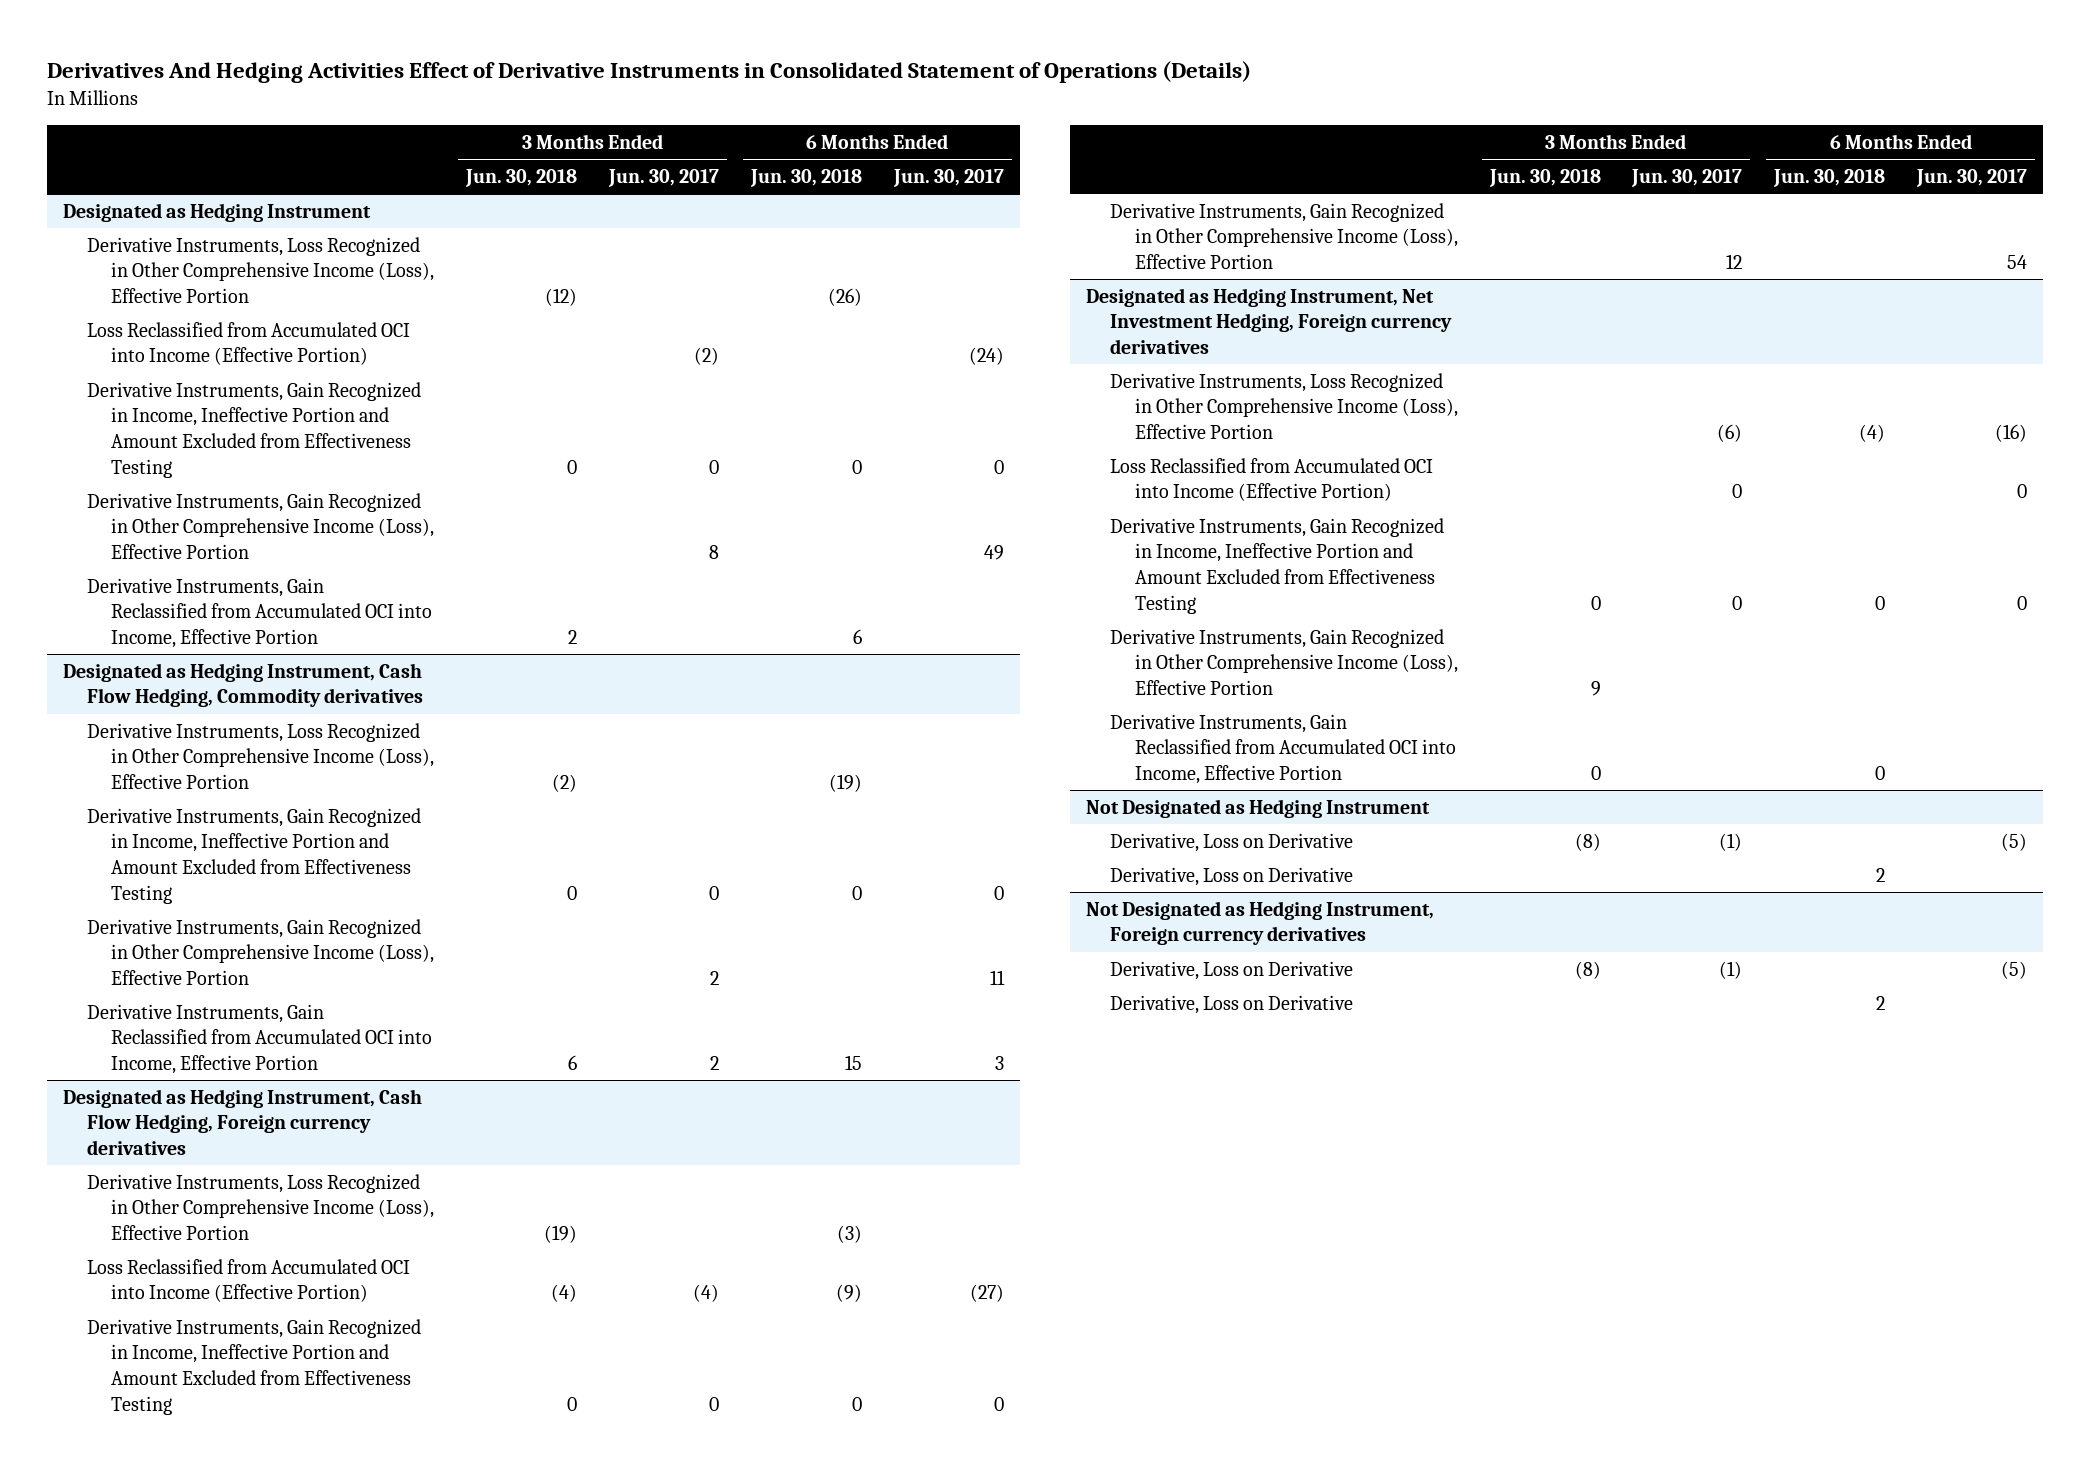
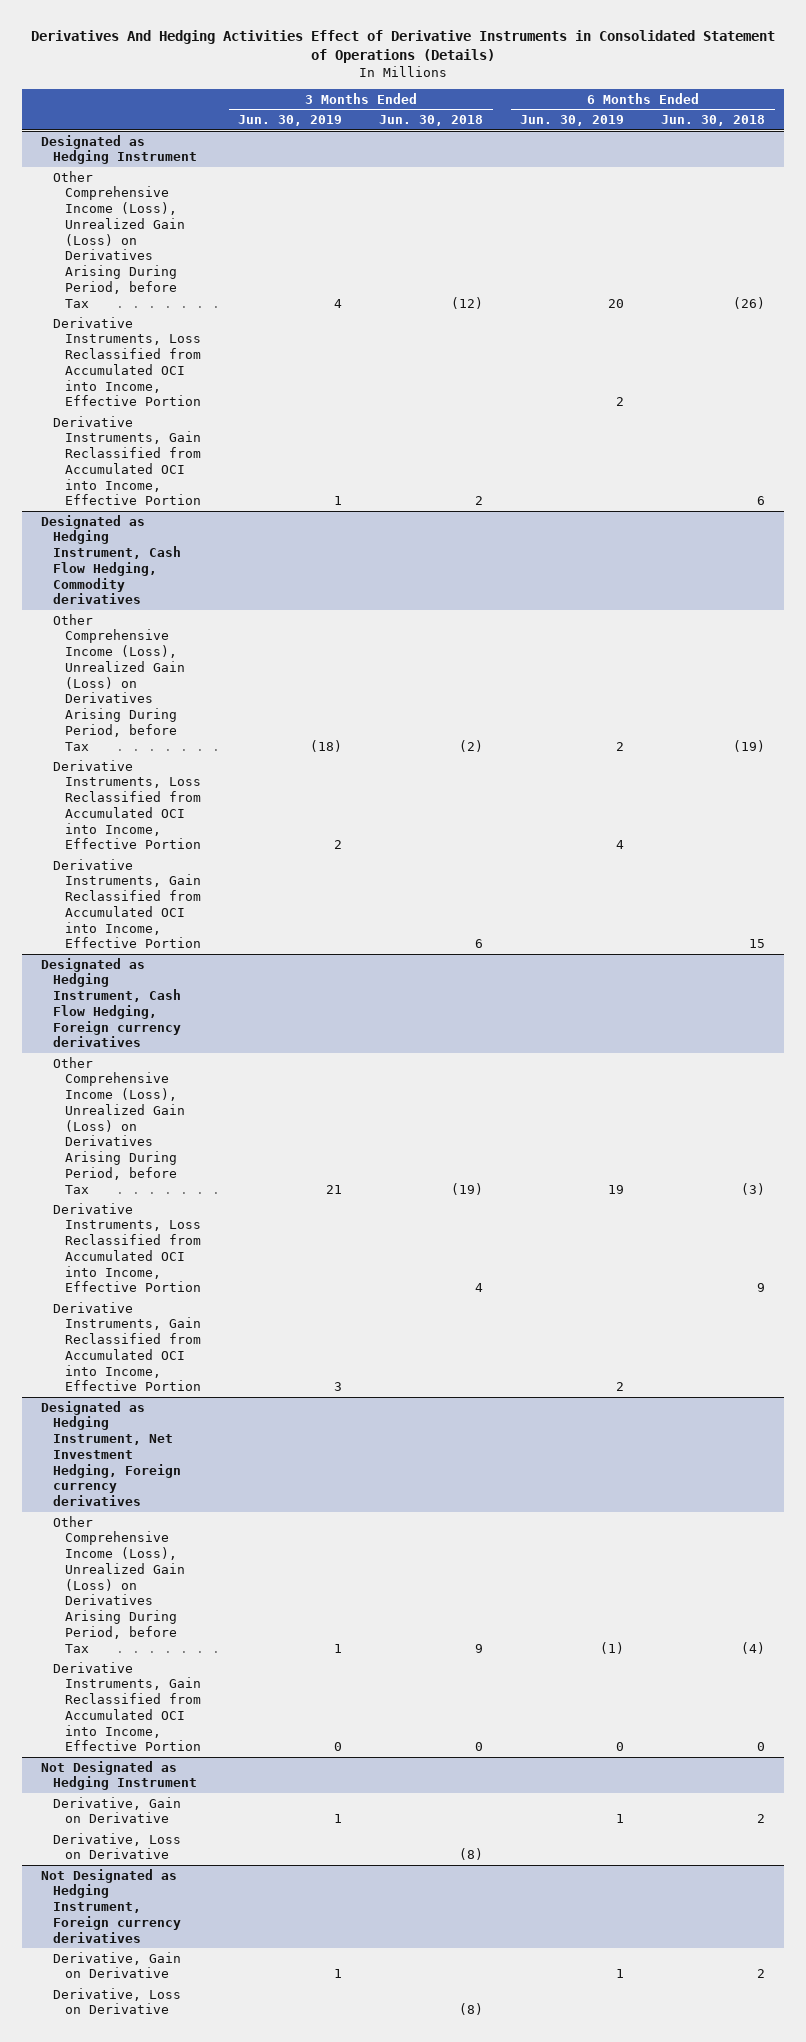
[608,169,720,188] Jun. 30, 2017 -> none
[892,169,1004,188] Jun. 30, 2017 -> none
none -> [238,115,343,127] Jun. 30, 2019
none -> [520,115,625,127] Jun. 30, 2019
[87,381,422,478] Derivative Instruments, Gain Recognized in Income, Ineffective Portion and Amount Excluded from Effectiveness Testing -> none
[87,492,435,560] Derivative Instruments, Gain Recognized in Other Comprehensive Income (Loss), Effective Portion -> none
[87,236,435,304] Derivative Instruments, Loss Recognized in Other Comprehensive Income (Loss), Effective Portion -> [52,170,186,308] Other Comprehensive Income (Loss), Unrealized Gain (Loss) on Derivatives Arising During Period, before Tax
[87,321,411,366] Loss Reclassified from Accumulated OCI into Income (Effective Portion) -> [52,316,202,407] Derivative Instruments, Loss Reclassified from Accumulated OCI into Income, Effective Portion
[87,807,422,904] Derivative Instruments, Gain Recognized in Income, Ineffective Portion and Amount Excluded from Effectiveness Testing -> none
[87,918,435,986] Derivative Instruments, Gain Recognized in Other Comprehensive Income (Loss), Effective Portion -> none
[87,722,435,790] Derivative Instruments, Loss Recognized in Other Comprehensive Income (Loss), Effective Portion -> [52,613,186,751] Other Comprehensive Income (Loss), Unrealized Gain (Loss) on Derivatives Arising During Period, before Tax
none -> [52,759,202,850] Derivative Instruments, Loss Reclassified from Accumulated OCI into Income, Effective Portion
[87,1318,422,1415] Derivative Instruments, Gain Recognized in Income, Ineffective Portion and Amount Excluded from Effectiveness Testing -> none
[1110,202,1458,270] Derivative Instruments, Gain Recognized in Other Comprehensive Income (Loss), Effective Portion -> none
[87,1173,435,1241] Derivative Instruments, Loss Recognized in Other Comprehensive Income (Loss), Effective Portion -> [52,1056,186,1194] Other Comprehensive Income (Loss), Unrealized Gain (Loss) on Derivatives Arising During Period, before Tax
[87,1258,411,1303] Loss Reclassified from Accumulated OCI into Income (Effective Portion) -> [52,1202,202,1293] Derivative Instruments, Loss Reclassified from Accumulated OCI into Income, Effective Portion
[551,1284,578,1303] (4) -> [475,1283,484,1293] 4
[836,1284,863,1303] (9) -> [757,1283,766,1293] 9
none -> [52,1301,202,1392] Derivative Instruments, Gain Reclassified from Accumulated OCI into Income, Effective Portion
[1110,372,1458,440] Derivative Instruments, Loss Recognized in Other Comprehensive Income (Loss), Effective Portion -> none
[1110,457,1434,502] Loss Reclassified from Accumulated OCI into Income (Effective Portion) -> none
[1110,517,1445,614] Derivative Instruments, Gain Recognized in Income, Ineffective Portion and Amount Excluded from Effectiveness Testing -> none
[1110,628,1458,696] Derivative Instruments, Gain Recognized in Other Comprehensive Income (Loss), Effective Portion -> none
none -> [52,1515,186,1653] Other Comprehensive Income (Loss), Unrealized Gain (Loss) on Derivatives Arising During Period, before Tax
none -> [52,1796,181,1824] Derivative, Gain on Derivative
[1110,866,1354,886] Derivative, Loss on Derivative -> none
none -> [52,1951,181,1979] Derivative, Gain on Derivative
[1110,994,1354,1014] Derivative, Loss on Derivative -> none

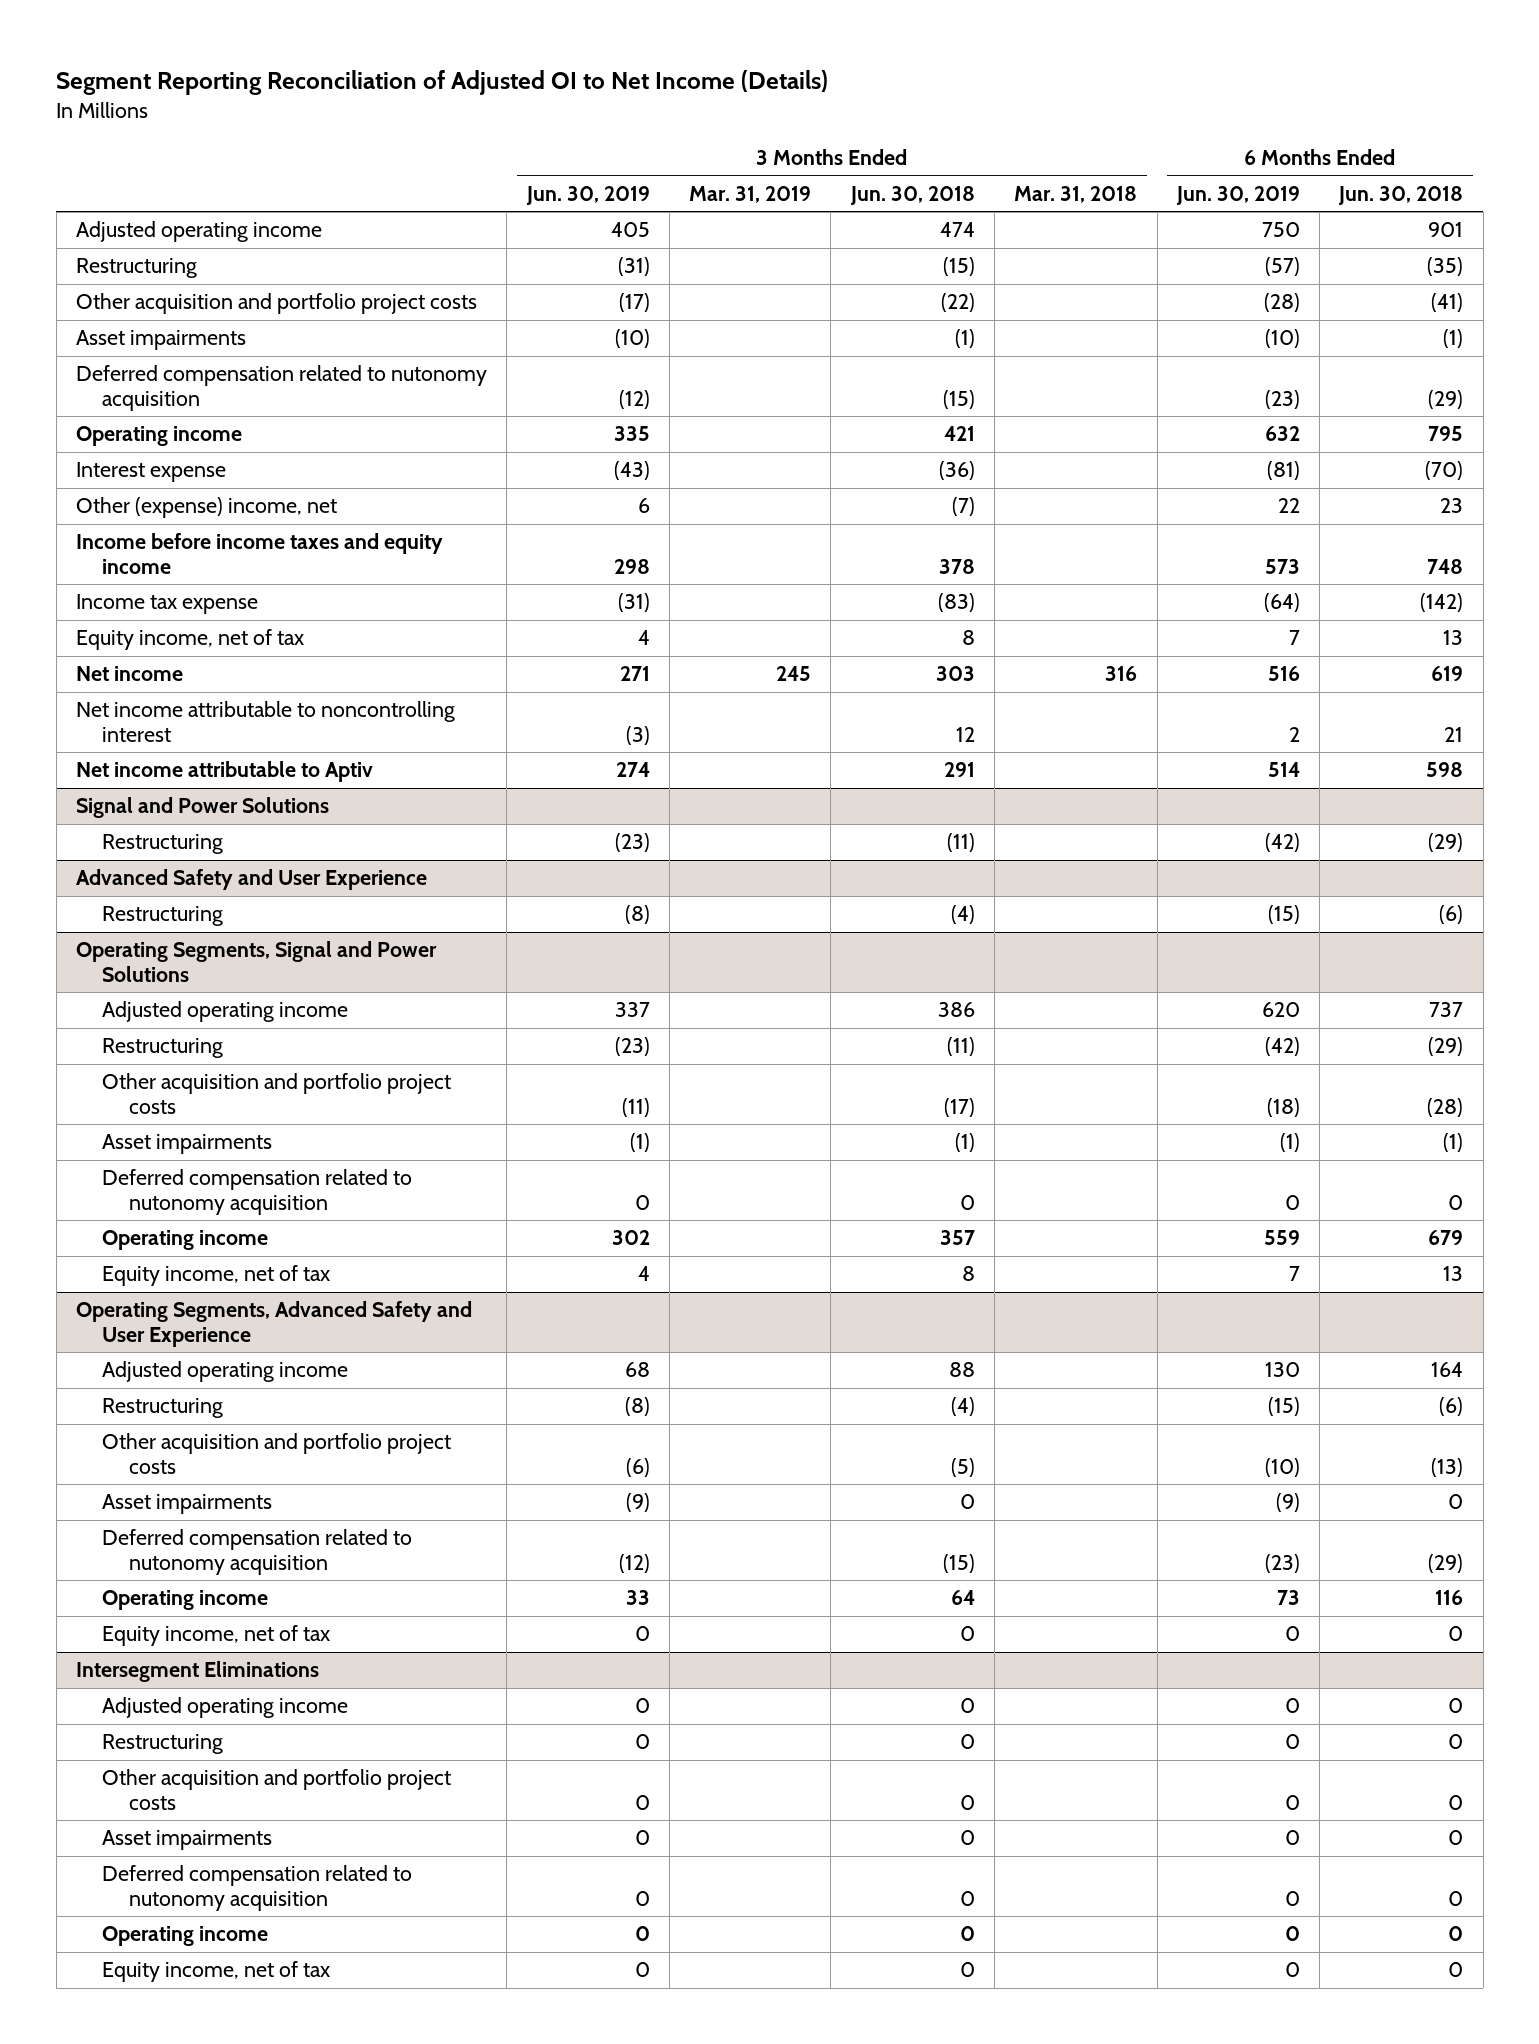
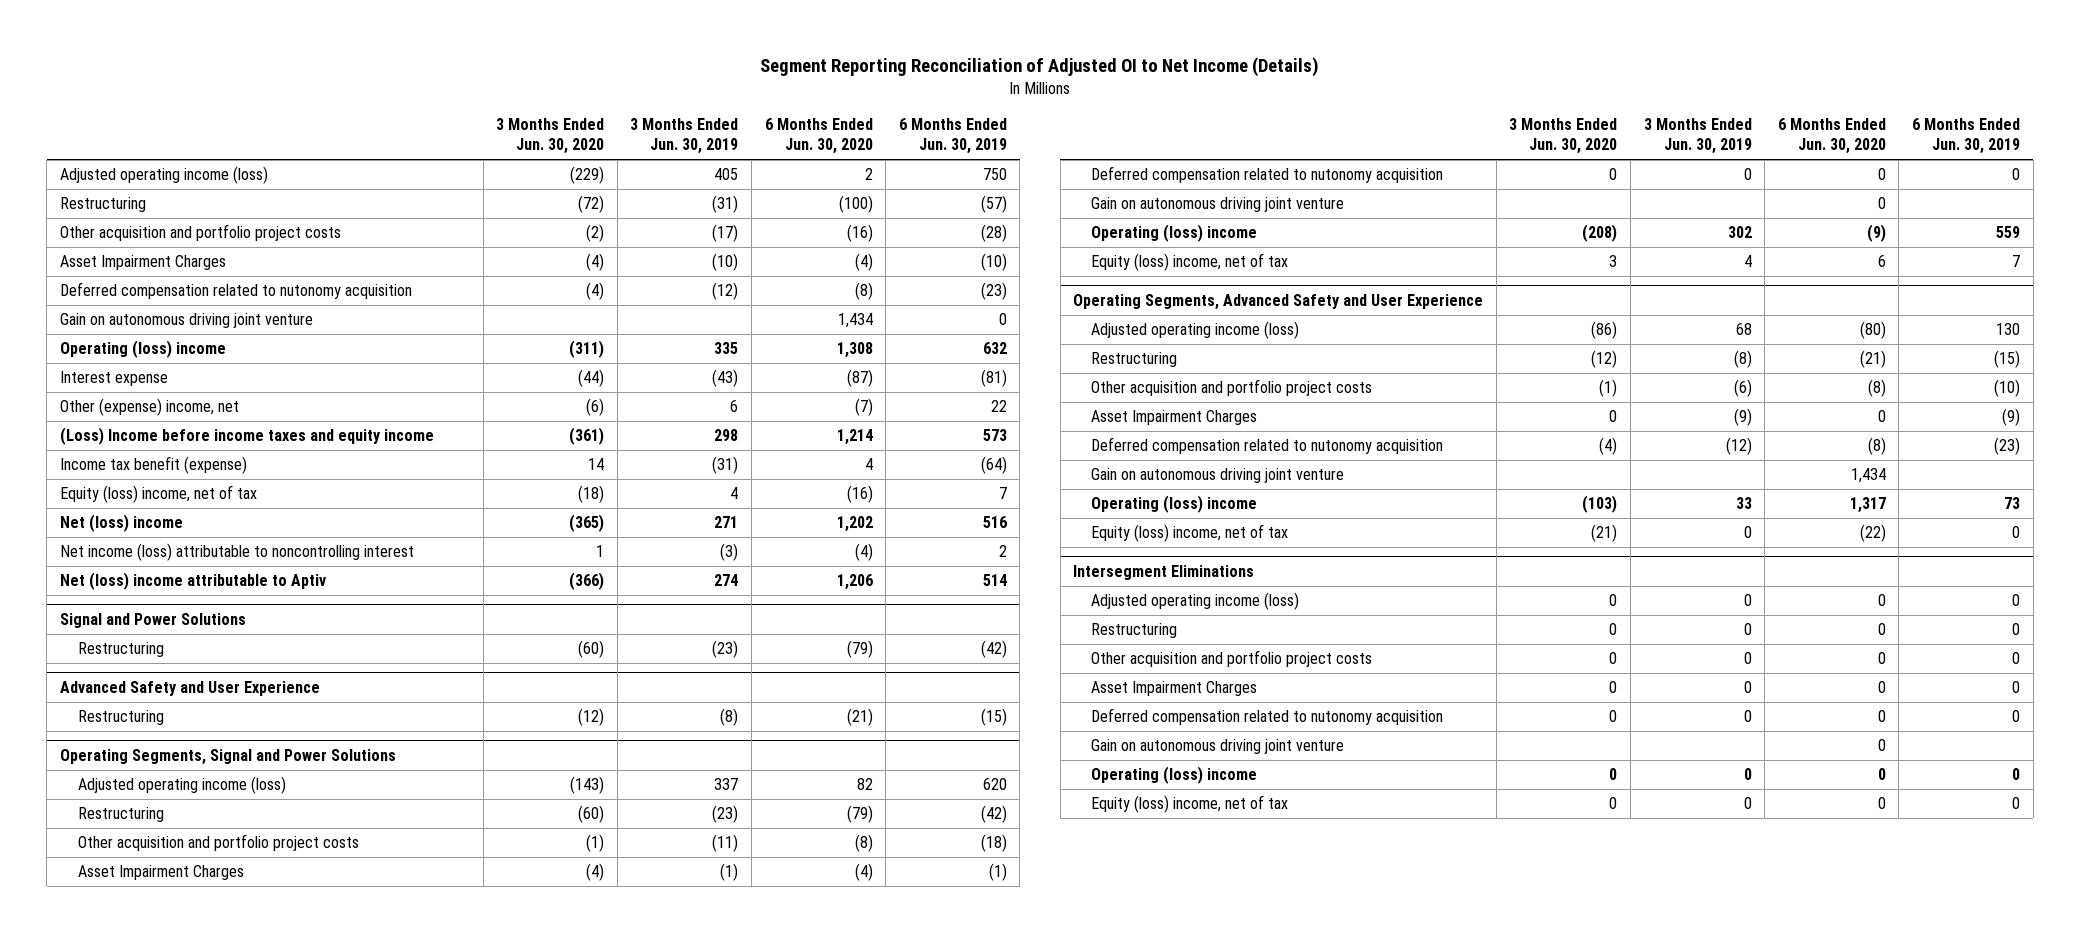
[689,185,812,203] Mar. 31, 2019 -> none
[849,185,975,205] Jun. 30, 2018 -> none
[1014,185,1138,203] Mar. 31, 2018 -> none
[1338,185,1464,205] Jun. 30, 2018 -> none
none -> [496,118,605,155] 3 Months Ended Jun. 30, 2020
none -> [764,118,873,155] 6 Months Ended Jun. 30, 2020
[76,221,323,243] Adjusted operating income -> [60,166,269,185] Adjusted operating income (loss)
[76,330,247,351] Asset impairments -> [60,255,227,271] Asset Impairment Charges
none -> [60,313,314,329] Gain on autonomous driving joint venture
[76,426,243,447] Operating income -> [60,340,227,359] Operating (loss) income
[76,533,444,574] Income before income taxes and equity income -> [60,427,435,446] (Loss) Income before income taxes and equity income
[76,594,259,615] Income tax expense -> [60,456,248,475] Income tax benefit (expense)
[76,629,305,651] Equity income, net of tax -> [60,485,258,504] Equity (loss) income, net of tax
[76,666,184,682] Net income -> [60,514,184,533] Net (loss) income
[76,701,456,742] Net income attributable to noncontrolling interest -> [60,543,415,562] Net income (loss) attributable to noncontrolling interest
[76,761,374,783] Net income attributable to Aptiv -> [60,572,327,591] Net (loss) income attributable to Aptiv
[102,1001,349,1023] Adjusted operating income -> [77,776,286,795] Adjusted operating income (loss)
[102,1134,273,1155] Asset impairments -> [77,865,244,881] Asset Impairment Charges
none -> [1090,197,1344,213] Gain on autonomous driving joint venture
[102,1230,269,1251] Operating income -> [1090,224,1257,243] Operating (loss) income
[102,1265,331,1287] Equity income, net of tax -> [1090,253,1288,272] Equity (loss) income, net of tax
[102,1361,349,1383] Adjusted operating income -> [1090,321,1299,340] Adjusted operating income (loss)
[102,1494,273,1515] Asset impairments -> [1090,410,1257,426] Asset Impairment Charges
none -> [1090,468,1344,484] Gain on autonomous driving joint venture
[102,1590,269,1611] Operating income -> [1090,495,1257,514] Operating (loss) income
[102,1625,331,1647] Equity income, net of tax -> [1090,524,1288,543] Equity (loss) income, net of tax
[102,1697,349,1719] Adjusted operating income -> [1090,592,1299,611] Adjusted operating income (loss)
[102,1830,273,1851] Asset impairments -> [1090,681,1257,697] Asset Impairment Charges
none -> [1090,739,1344,755] Gain on autonomous driving joint venture
[102,1926,269,1947] Operating income -> [1090,766,1257,785] Operating (loss) income
[102,1961,331,1983] Equity income, net of tax -> [1090,795,1288,814] Equity (loss) income, net of tax

